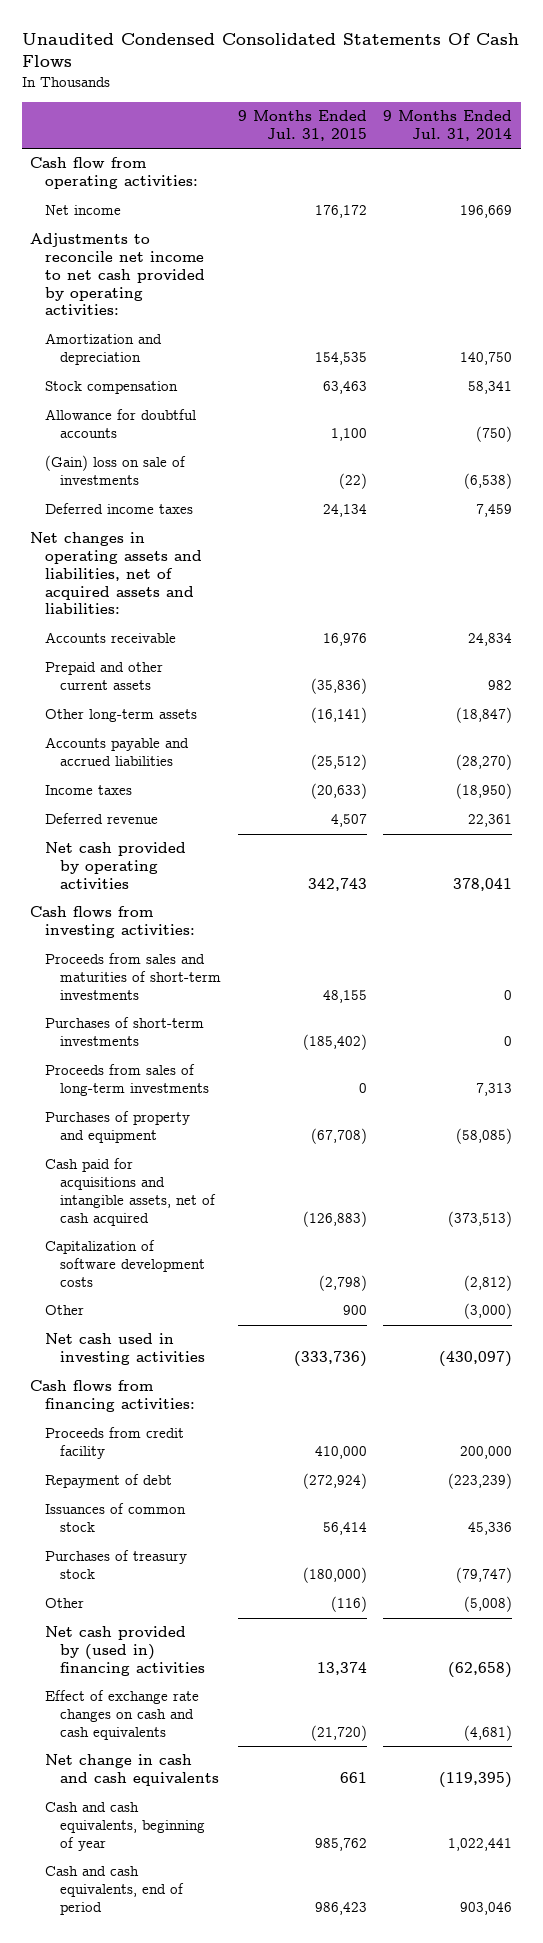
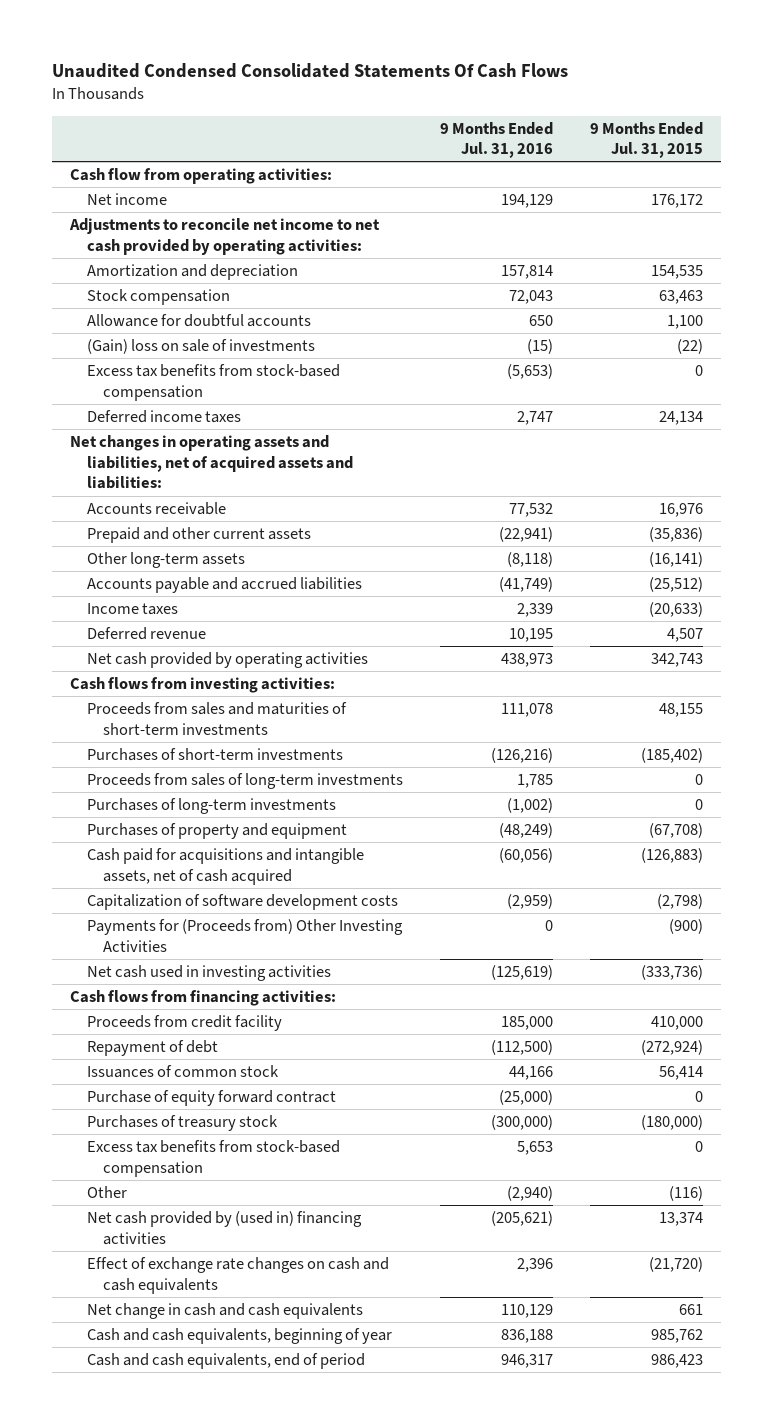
[383,110,513,142] 9 Months Ended Jul. 31, 2014 -> none
none -> [439,121,553,159] 9 Months Ended Jul. 31, 2016
none -> [86,364,340,401] Excess tax benefits from stock-based compensation
none -> [86,798,336,815] Purchases of long-term investments
[45,1305,85,1316] Other -> none
none -> [86,919,403,952] Payments for (Proceeds from) Other Investing Activities
none -> [86,1090,336,1107] Purchase of equity forward contract
none -> [86,1140,340,1177] Excess tax benefits from stock-based compensation

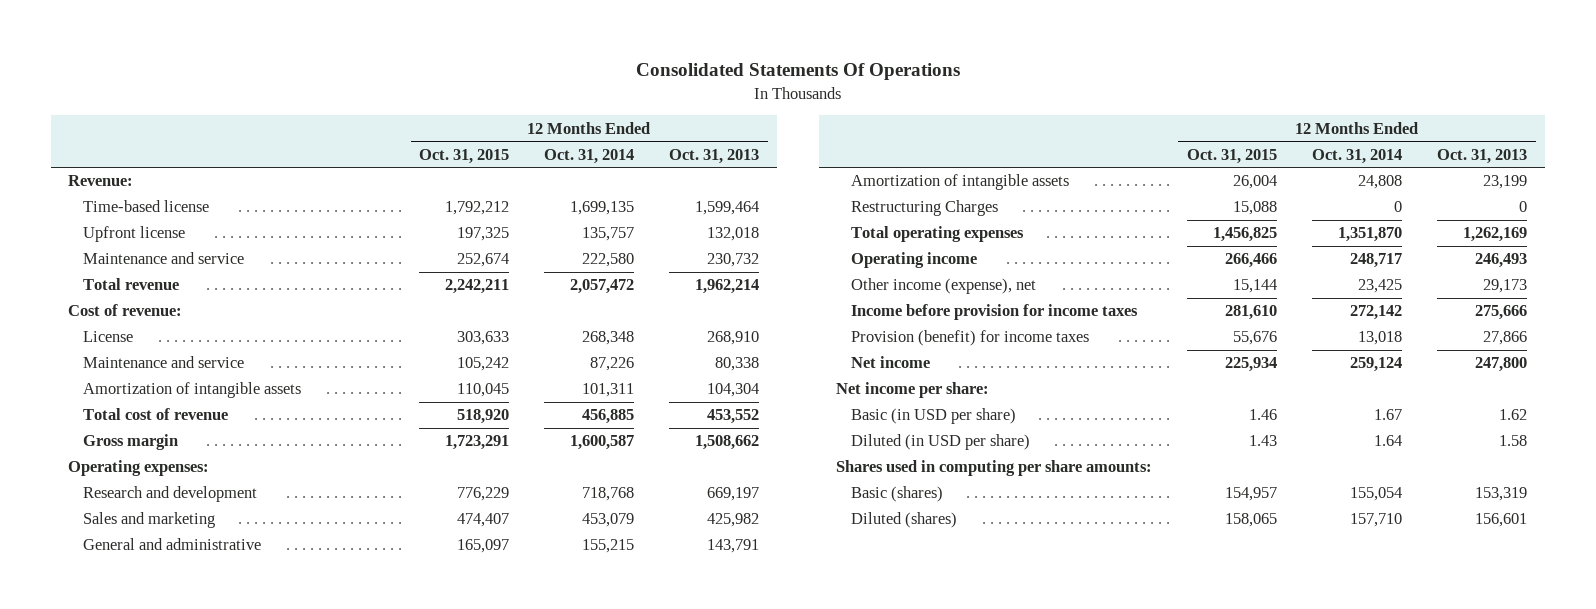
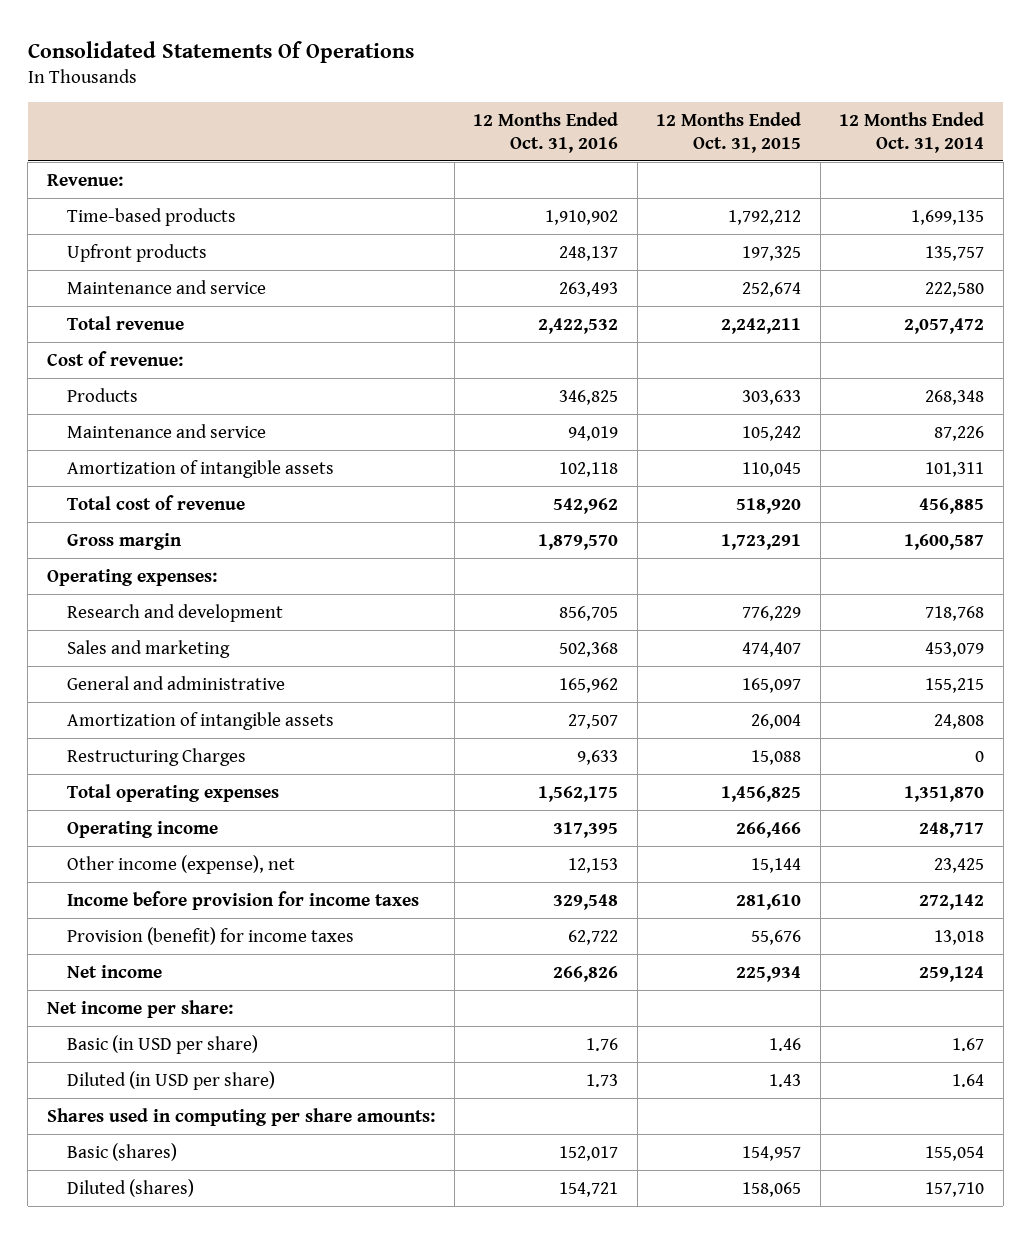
[669,148,760,164] Oct. 31, 2013 -> none
none -> [473,111,619,153] 12 Months Ended Oct. 31, 2016
[83,200,210,213] Time-based license -> [66,207,236,226] Time-based products
[83,226,186,243] Upfront license -> [66,243,207,262] Upfront products
[83,331,134,343] License -> [66,387,138,402] Products

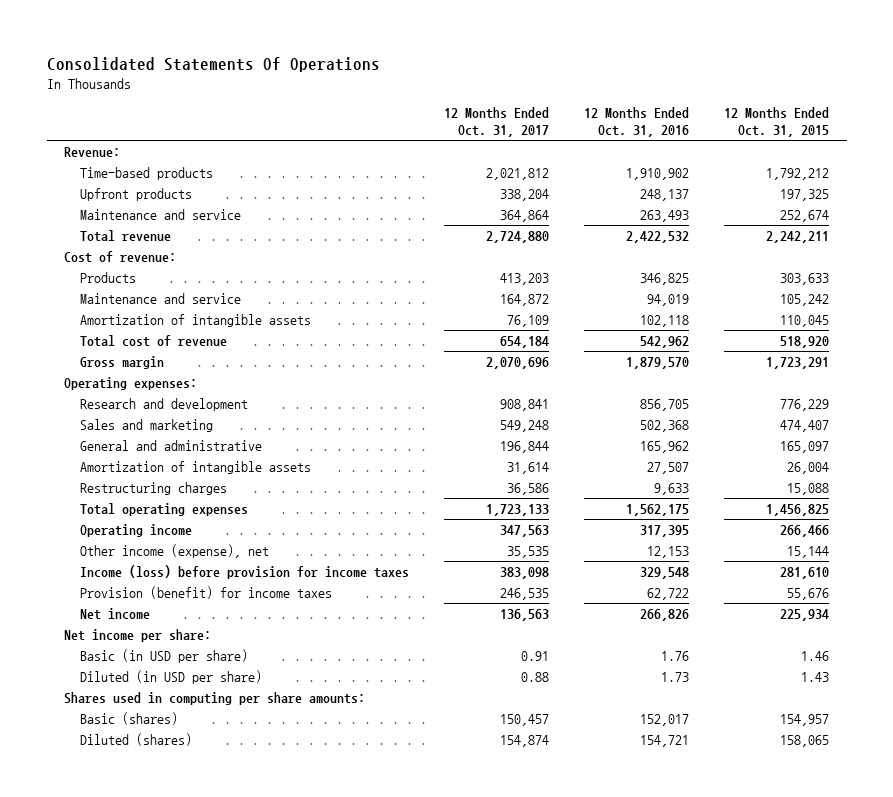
[839,111,985,153] 12 Months Ended Oct. 31, 2014 -> none
none -> [444,107,550,138] 12 Months Ended Oct. 31, 2017
[66,747,246,766] Restructuring Charges -> [80,482,228,496] Restructuring charges
[66,890,419,910] Income before provision for income taxes -> [80,565,410,580] Income (loss) before provision for income taxes

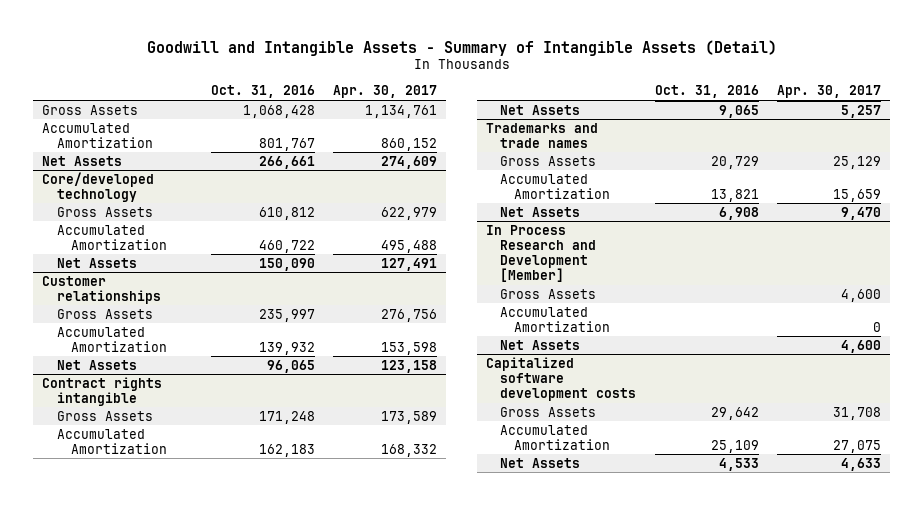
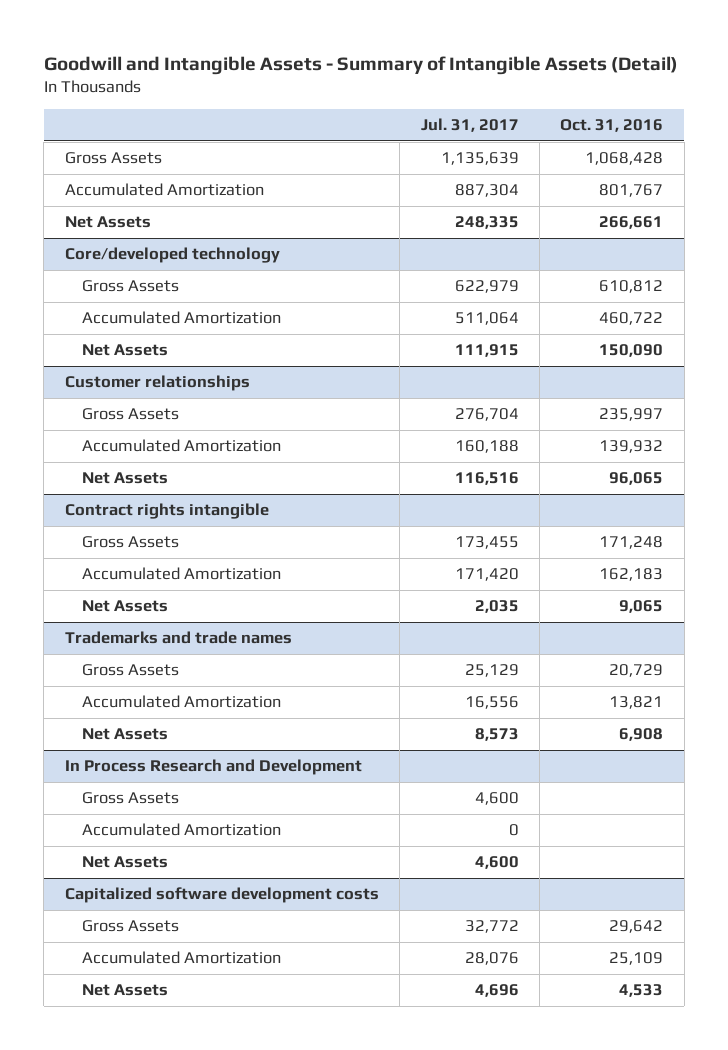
[332,85,437,99] Apr. 30, 2017 -> none
none -> [420,117,519,132] Jul. 31, 2017
[486,224,597,283] In Process Research and Development [Member] -> [64,759,362,776] In Process Research and Development

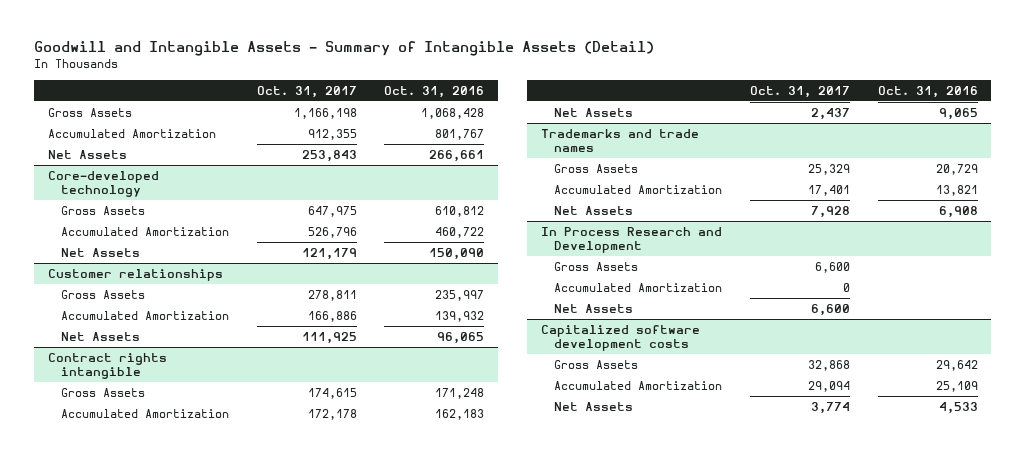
[420,117,519,132] Jul. 31, 2017 -> none
none -> [256,85,357,98] Oct. 31, 2017
[64,247,280,264] Core/developed technology -> [47,170,159,197] Core-developed technology

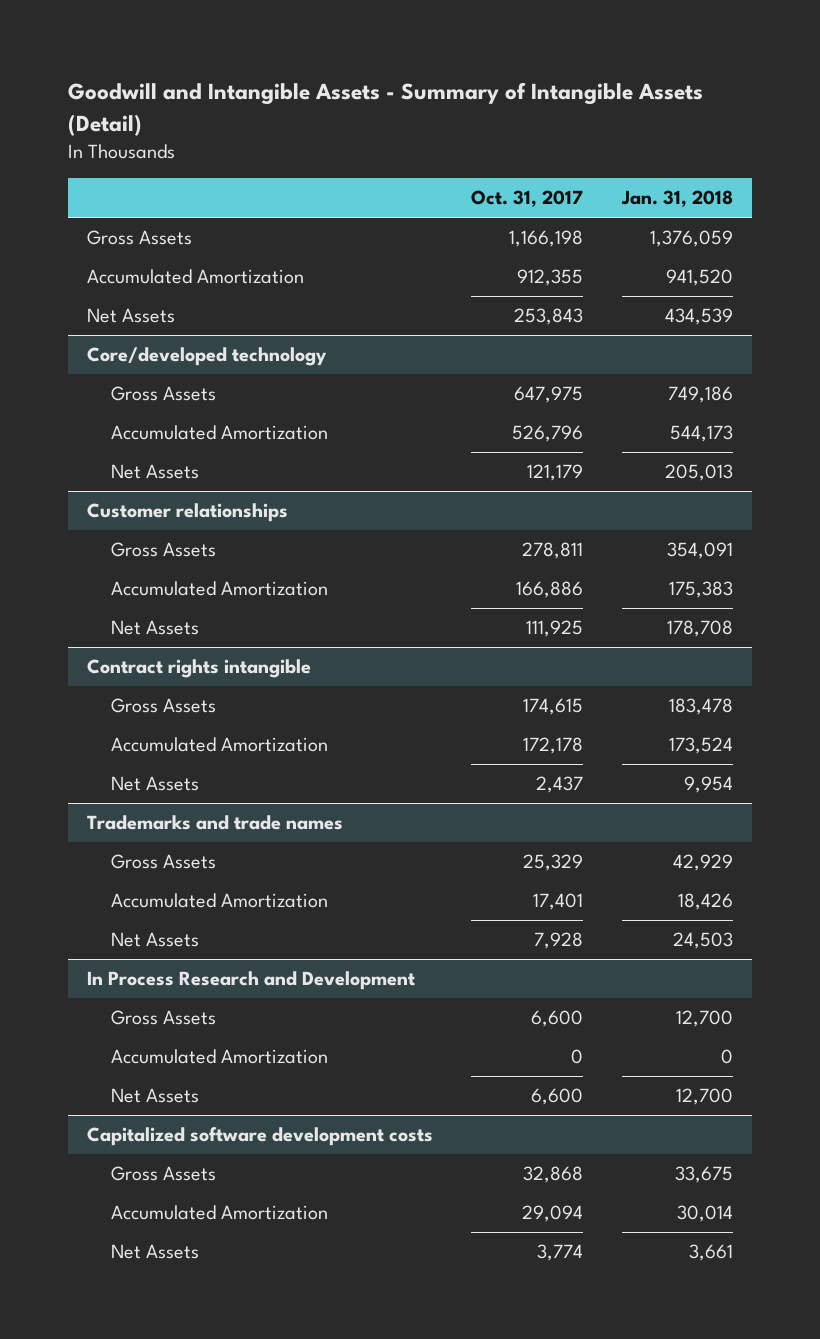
[384,85,485,98] Oct. 31, 2016 -> none
none -> [620,190,733,208] Jan. 31, 2018
[47,170,159,197] Core-developed technology -> [86,347,327,367] Core/developed technology

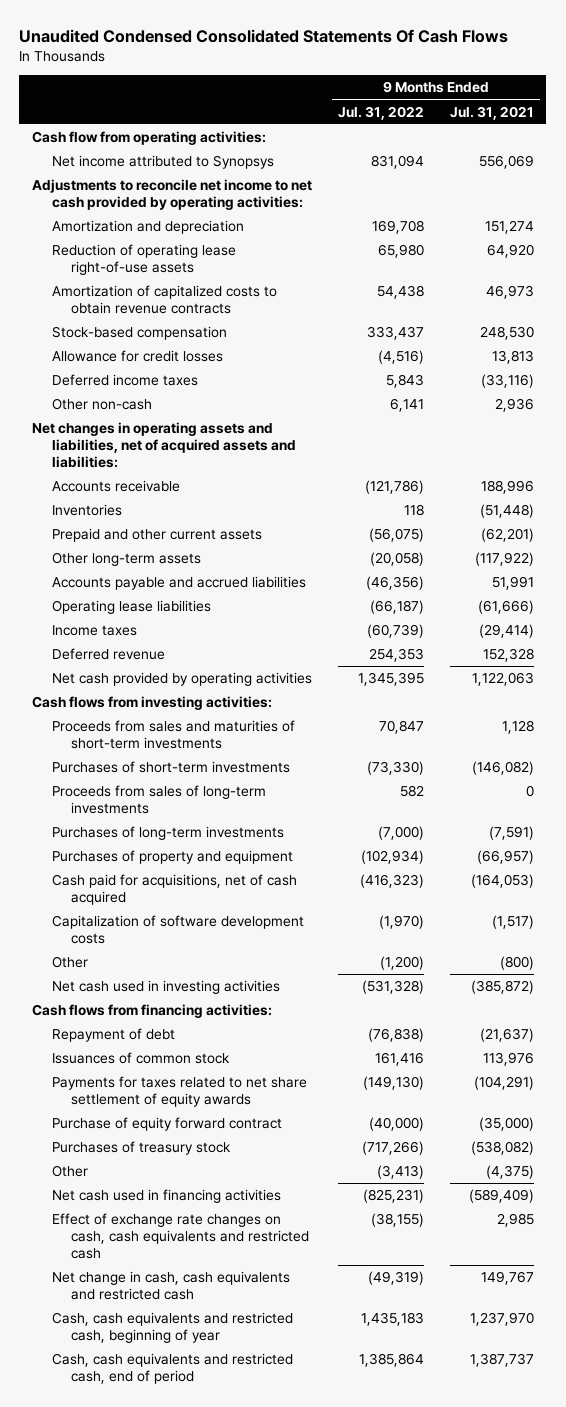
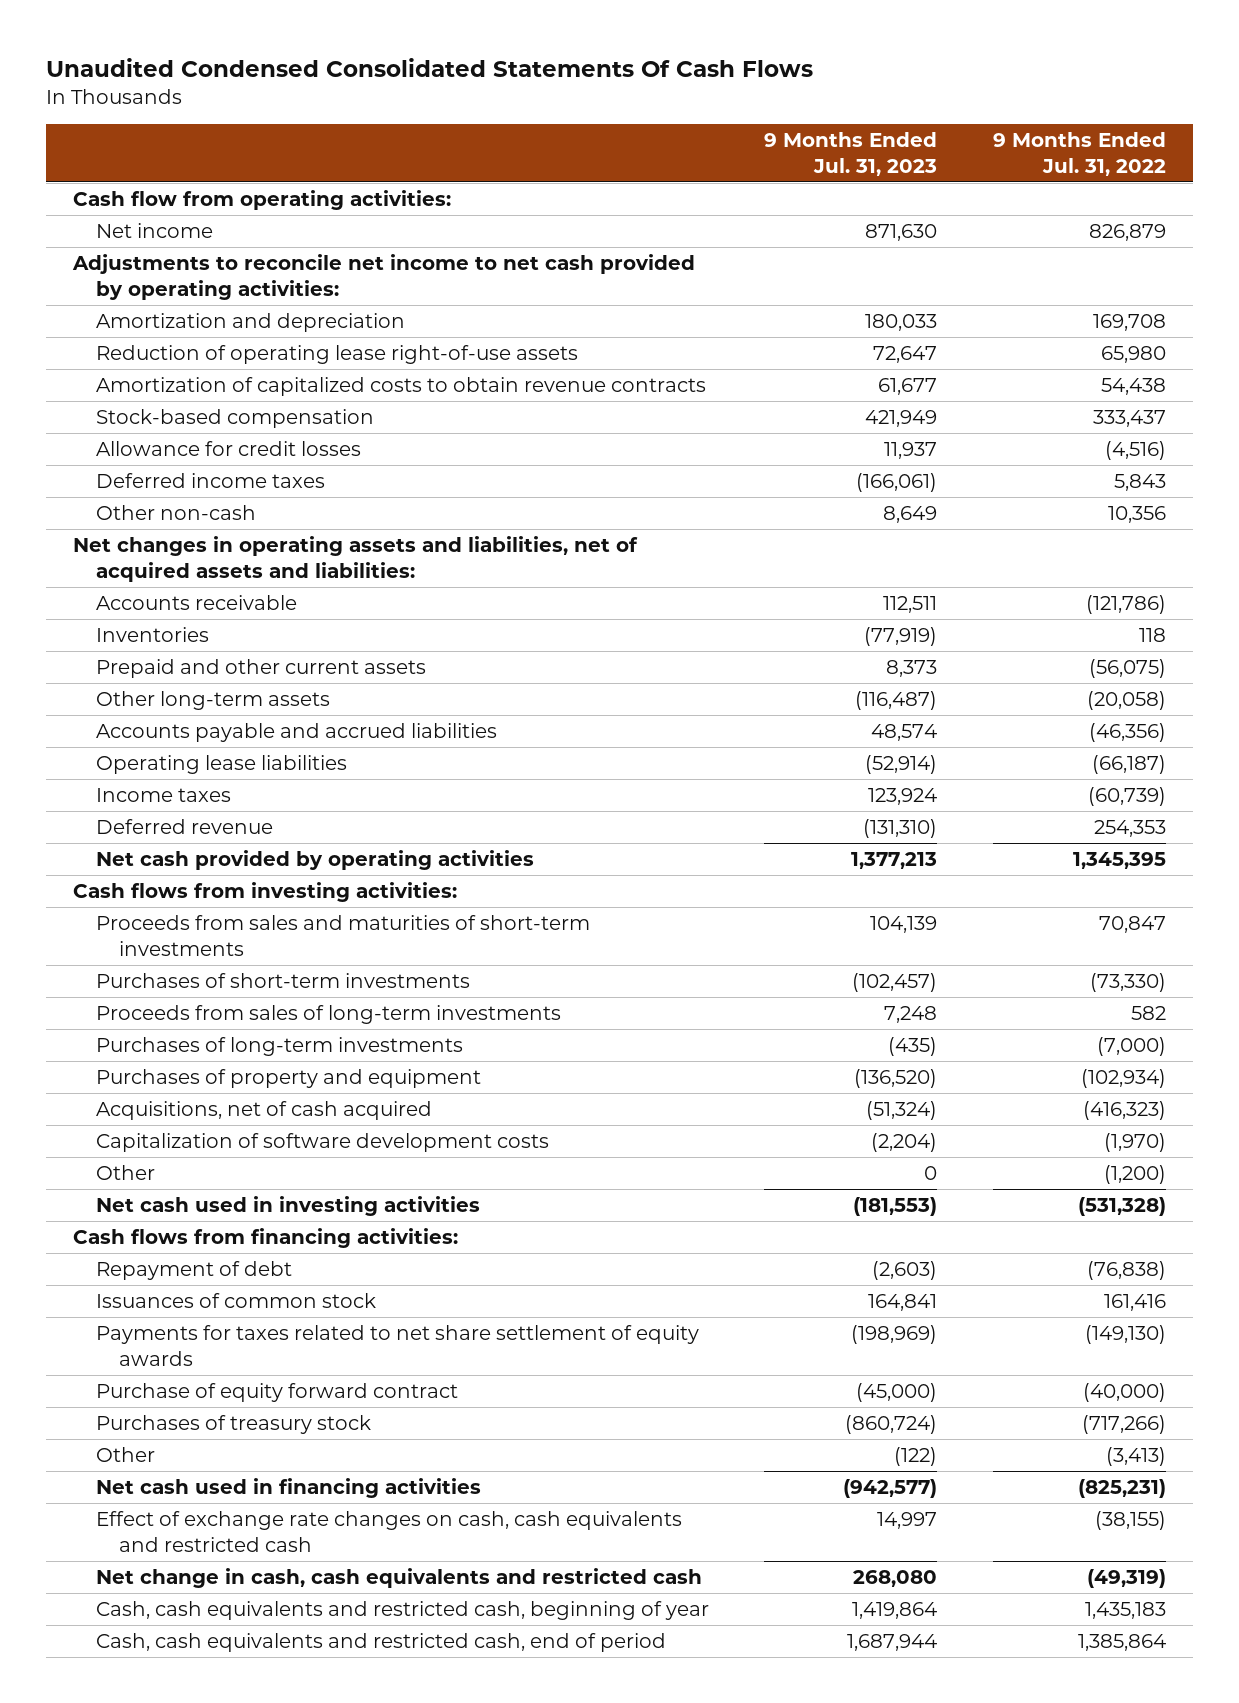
[449,105,534,120] Jul. 31, 2021 -> none
none -> [764,131,938,177] 9 Months Ended Jul. 31, 2023
[51,155,274,170] Net income attributed to Synopsys -> none
none -> [95,222,213,238] Net income
[389,398,424,413] 6,141 -> [1107,505,1166,523] 10,356
[51,874,297,906] Cash paid for acquisitions, net of cash acquired -> [95,1100,432,1120] Acquisitions, net of cash acquired

